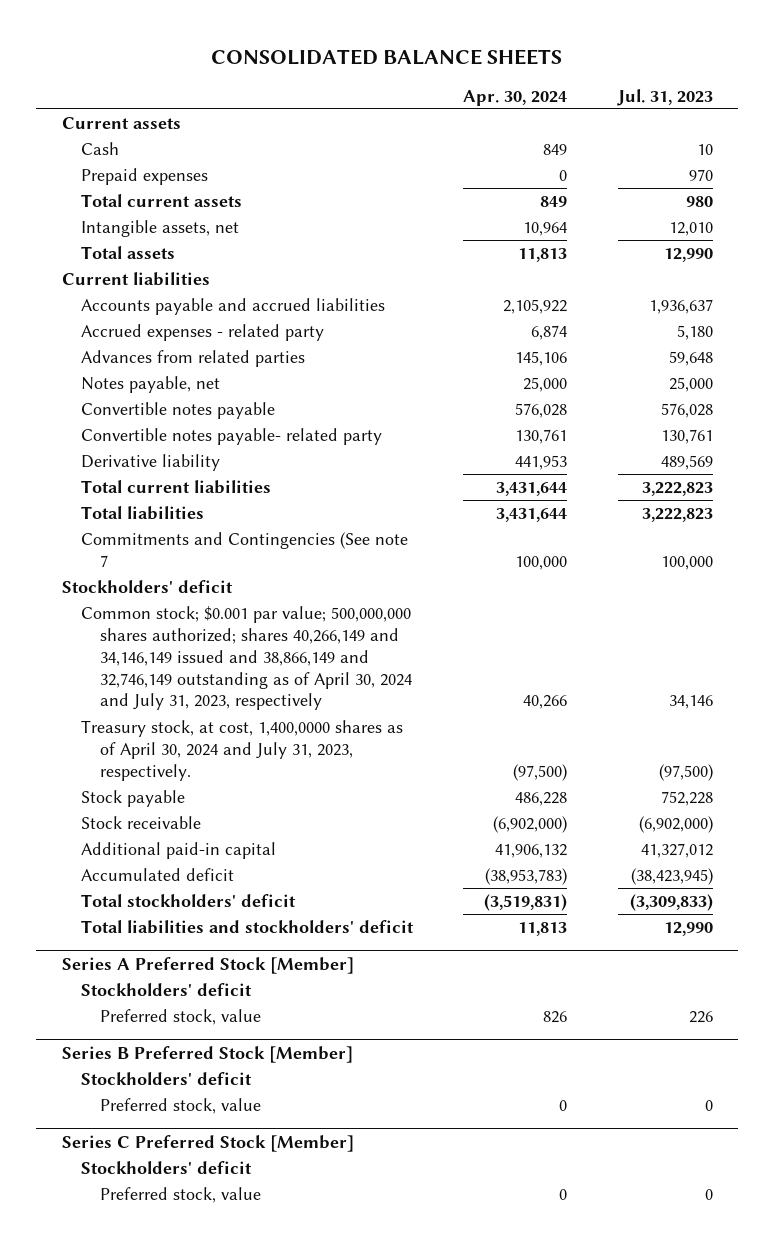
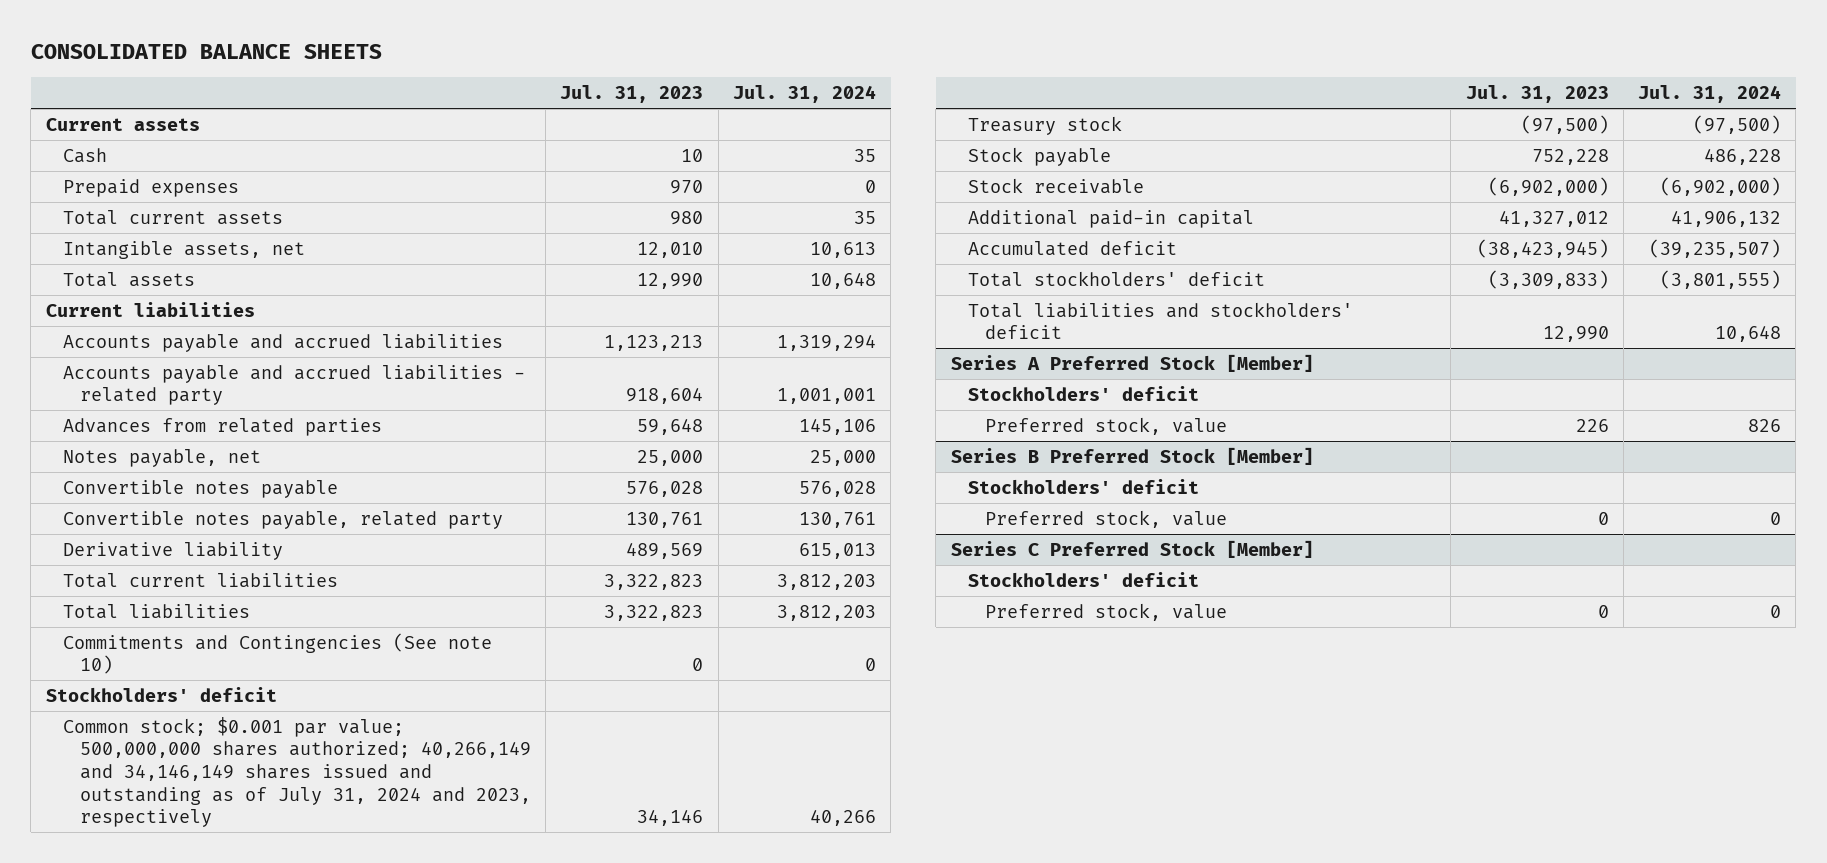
[463,89,568,106] Apr. 30, 2024 -> none
none -> [732,84,876,103] Jul. 31, 2024
[80,324,324,342] Accrued expenses - related party -> none
[649,299,714,315] 1,936,637 -> [604,334,704,351] 1,123,213
none -> [62,364,525,406] Accounts payable and accrued liabilities - related party
[80,428,382,446] Convertible notes payable- related party -> [62,510,503,529] Convertible notes payable, related party
[642,482,714,497] 3,222,823 -> [604,573,704,590] 3,322,823
[642,508,714,523] 3,222,823 -> [604,604,704,621] 3,322,823
[80,532,408,567] Commitments and Contingencies (See note 7 -> [62,632,492,675] Commitments and Contingencies (See note 10)
[661,555,714,570] 100,000 -> [692,658,704,672] 0
[80,606,412,711] Common stock; $0.001 par value; 500,000,000 shares authorized; shares 40,266,149 and 34,146,149 issued and 38,866,149 and 32,746,149 outstanding as of April 30, 2024 and July 31, 2023, respectively -> [62,716,531,828] Common stock; $0.001 par value; 500,000,000 shares authorized; 40,266,149 and 34,146,149 shares issued and outstanding as of July 31, 2024 and 2023, respectively
[80,720,403,781] Treasury stock, at cost, 1,400,0000 shares as of April 30, 2024 and July 31, 2023, respectively. -> [967,115,1122,135] Treasury stock

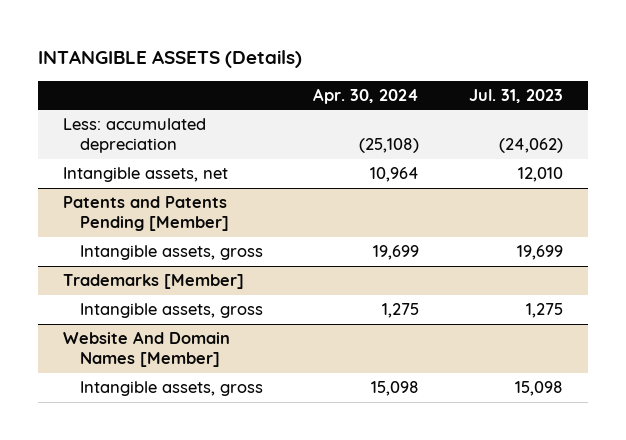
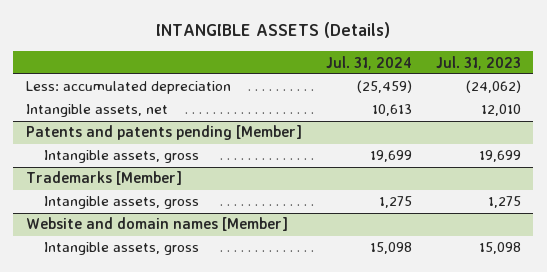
[313,88,420,105] Apr. 30, 2024 -> none
none -> [325,55,412,70] Jul. 31, 2024
[63,196,229,232] Patents and Patents Pending [Member] -> [25,125,302,141] Patents and patents pending [Member]
[63,331,231,368] Website And Domain Names [Member] -> [25,217,288,232] Website and domain names [Member]

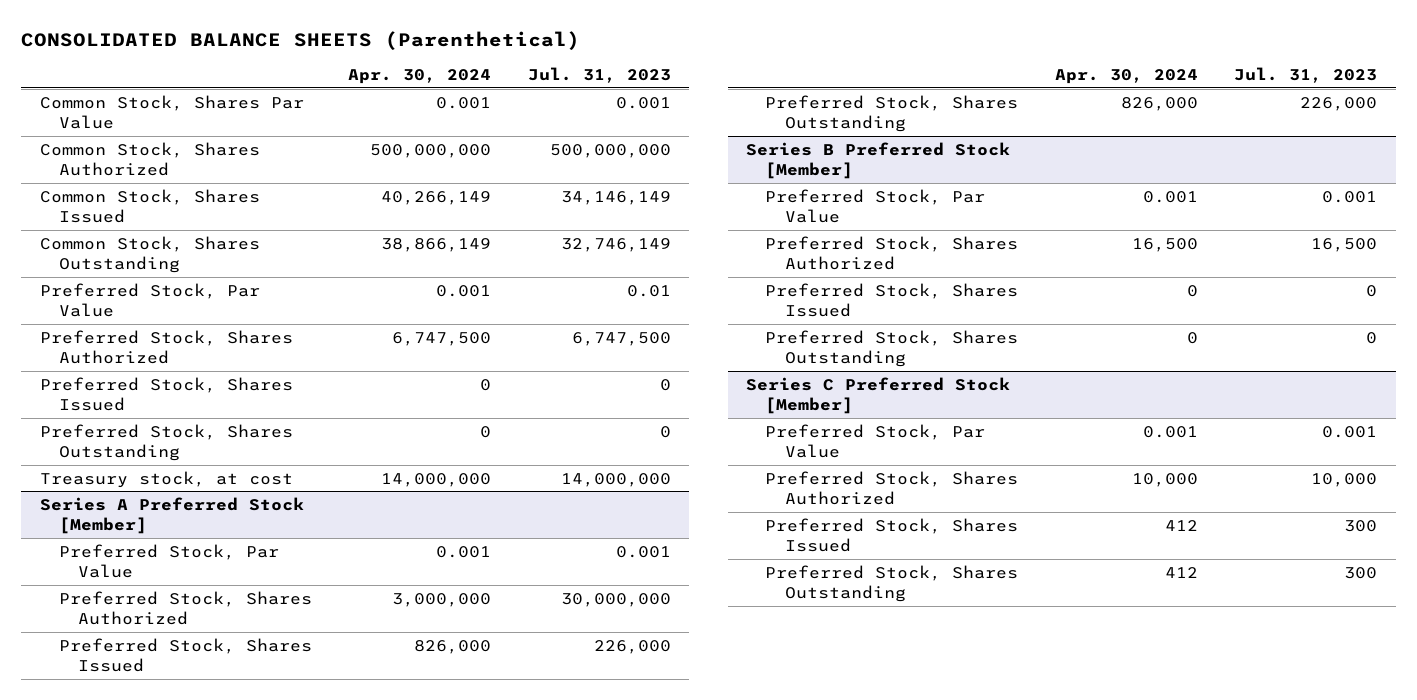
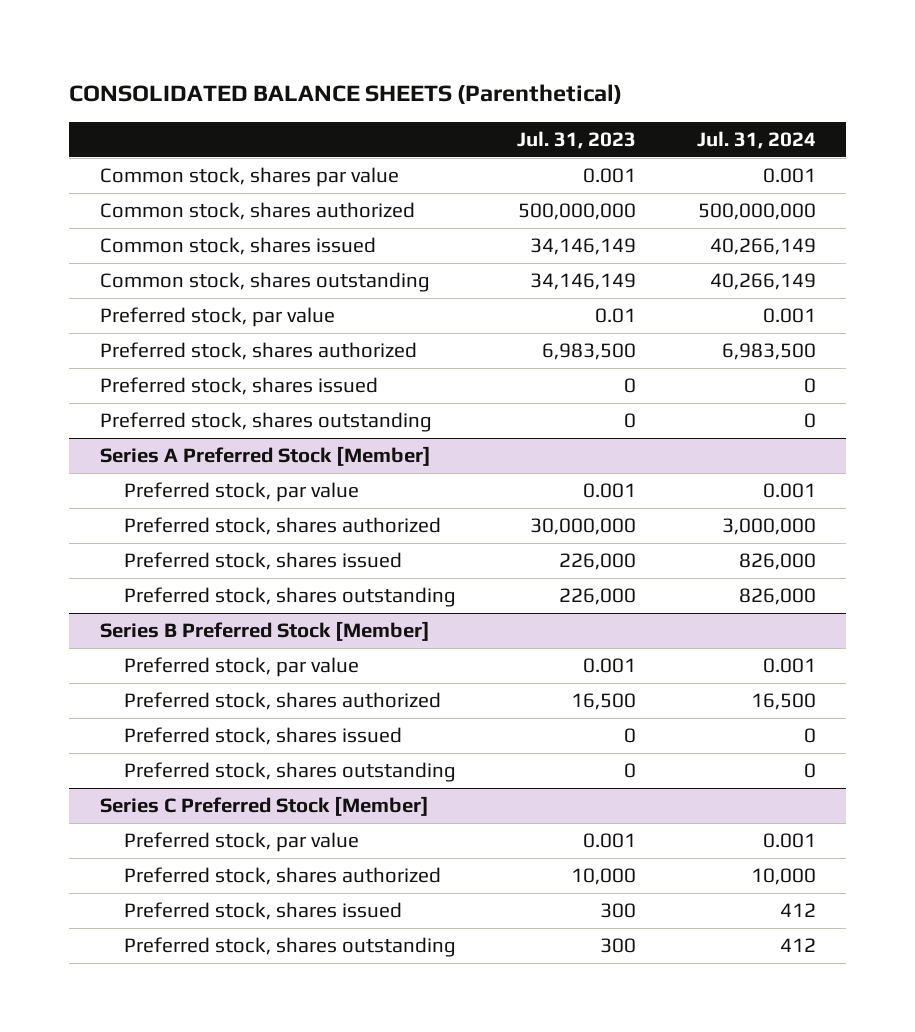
[348,69,492,85] Apr. 30, 2024 -> none
none -> [696,130,816,149] Jul. 31, 2024
[39,470,293,488] Treasury stock, at cost -> none
[39,94,304,129] Common Stock, Shares Par Value -> [99,167,399,188] Common stock, shares par value
[39,141,260,176] Common Stock, Shares Authorized -> [99,202,415,221] Common stock, shares authorized
[39,188,260,223] Common Stock, Shares Issued -> [99,237,376,256] Common stock, shares issued
[39,235,260,273] Common Stock, Shares Outstanding -> [99,272,430,293] Common stock, shares outstanding
[560,237,671,252] 32,746,149 -> [529,273,636,291] 34,146,149
[39,282,260,317] Preferred Stock, Par Value -> [99,307,335,328] Preferred stock, par value
[39,329,293,364] Preferred Stock, Shares Authorized -> [99,342,417,361] Preferred stock, shares authorized
[571,331,671,346] 6,747,500 -> [541,343,636,361] 6,983,500
[39,376,293,411] Preferred Stock, Shares Issued -> [99,377,378,396] Preferred stock, shares issued
[39,423,293,461] Preferred Stock, Shares Outstanding -> [99,412,432,433] Preferred stock, shares outstanding
[58,543,279,578] Preferred Stock, Par Value -> [123,482,359,503] Preferred stock, par value
[58,590,312,625] Preferred Stock, Shares Authorized -> [123,517,441,536] Preferred stock, shares authorized
[58,637,312,672] Preferred Stock, Shares Issued -> [123,552,402,571] Preferred stock, shares issued
[765,94,1019,132] Preferred Stock, Shares Outstanding -> [123,587,456,608] Preferred stock, shares outstanding
[765,188,986,223] Preferred Stock, Par Value -> [123,657,359,678] Preferred stock, par value
[765,235,1019,270] Preferred Stock, Shares Authorized -> [123,692,441,711] Preferred stock, shares authorized
[765,282,1019,317] Preferred Stock, Shares Issued -> [123,727,402,746] Preferred stock, shares issued
[765,329,1019,367] Preferred Stock, Shares Outstanding -> [123,762,456,783] Preferred stock, shares outstanding
[765,423,986,458] Preferred Stock, Par Value -> [123,832,359,853] Preferred stock, par value
[765,470,1019,505] Preferred Stock, Shares Authorized -> [123,867,441,886] Preferred stock, shares authorized
[765,517,1019,552] Preferred Stock, Shares Issued -> [123,902,402,921] Preferred stock, shares issued
[765,564,1019,602] Preferred Stock, Shares Outstanding -> [123,937,456,958] Preferred stock, shares outstanding

